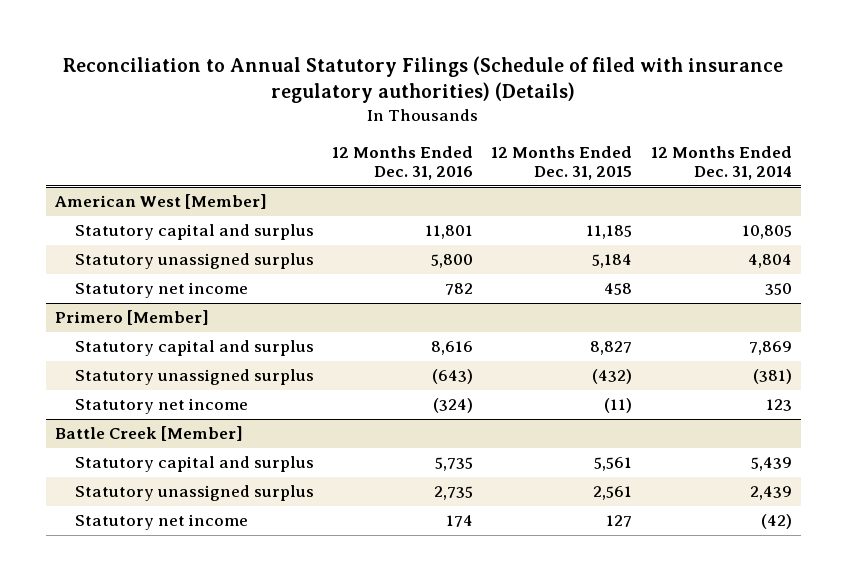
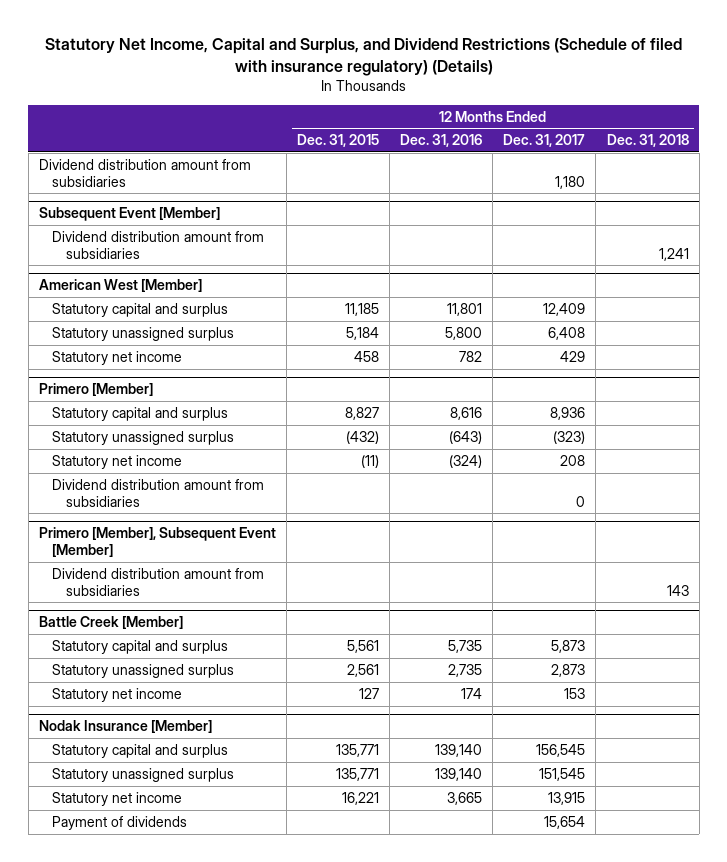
[63,56,784,104] Reconciliation to Annual Statutory Filings (Schedule of filed with insurance regulatory authorities) (Details) -> [44,37,682,76] Statutory Net Income, Capital and Surplus, and Dividend Restrictions (Schedule of filed with insurance regulatory) (Details)
[650,145,792,181] 12 Months Ended Dec. 31, 2014 -> none
none -> [503,134,586,148] Dec. 31, 2017
none -> [606,134,689,148] Dec. 31, 2018
none -> [38,158,251,187] Dividend distribution amount from subsidiaries
none -> [38,207,220,222] Subsequent Event [Member]
none -> [52,230,265,259] Dividend distribution amount from subsidiaries
none -> [52,478,265,507] Dividend distribution amount from subsidiaries
none -> [38,527,276,558] Primero [Member], Subsequent Event [Member]
none -> [52,567,265,596] Dividend distribution amount from subsidiaries
none -> [38,720,212,734] Nodak Insurance [Member]
none -> [52,743,229,758] Statutory capital and surplus
none -> [52,767,235,782] Statutory unassigned surplus
none -> [52,791,183,806] Statutory net income
none -> [52,815,188,830] Payment of dividends

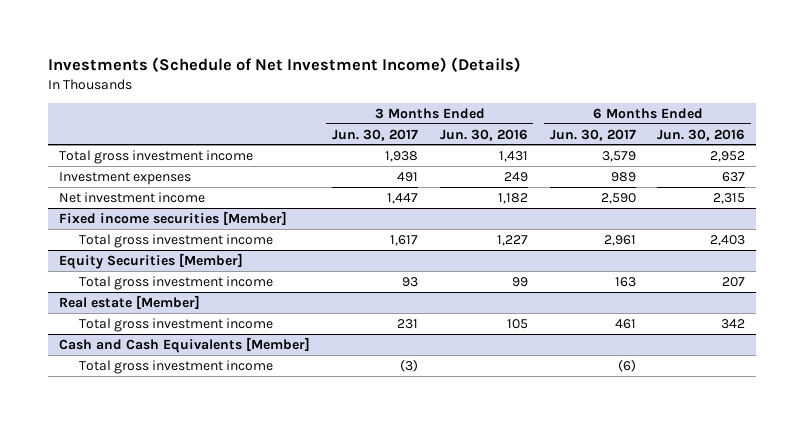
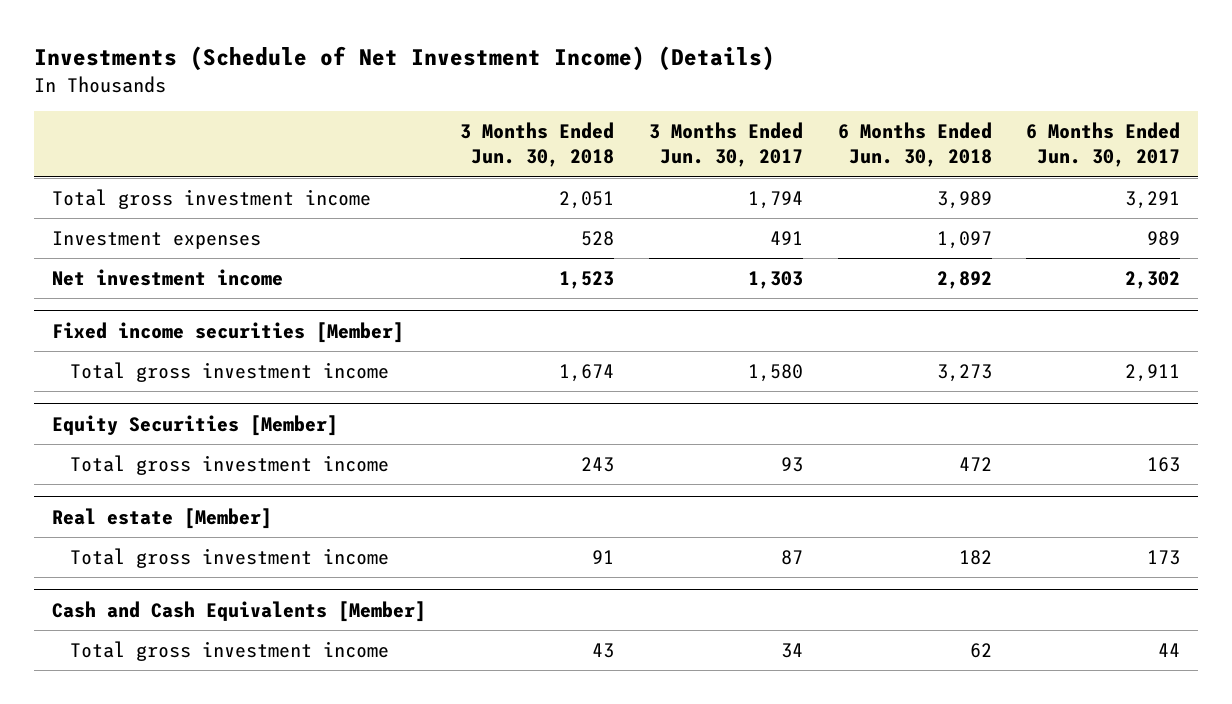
[439,128,528,141] Jun. 30, 2016 -> none
[657,128,746,141] Jun. 30, 2016 -> none
none -> [460,122,615,168] 3 Months Ended Jun. 30, 2018
none -> [837,122,992,168] 6 Months Ended Jun. 30, 2018
[384,150,418,162] 1,938 -> [748,191,804,210] 1,794
[601,150,636,162] 3,579 -> [1125,191,1181,210] 3,291
[386,192,418,204] 1,447 -> [748,271,804,290] 1,303
[600,192,636,204] 2,590 -> [1125,271,1181,290] 2,302
[389,234,418,246] 1,617 -> [748,364,804,383] 1,580
[603,234,636,246] 2,961 -> [1125,364,1181,383] 2,911
[396,318,418,329] 231 -> [781,550,804,566] 87
[614,318,636,329] 461 -> [1147,550,1181,566] 173
[399,358,418,372] (3) -> [781,643,804,659] 34
[617,358,636,372] (6) -> [1158,643,1181,658] 44

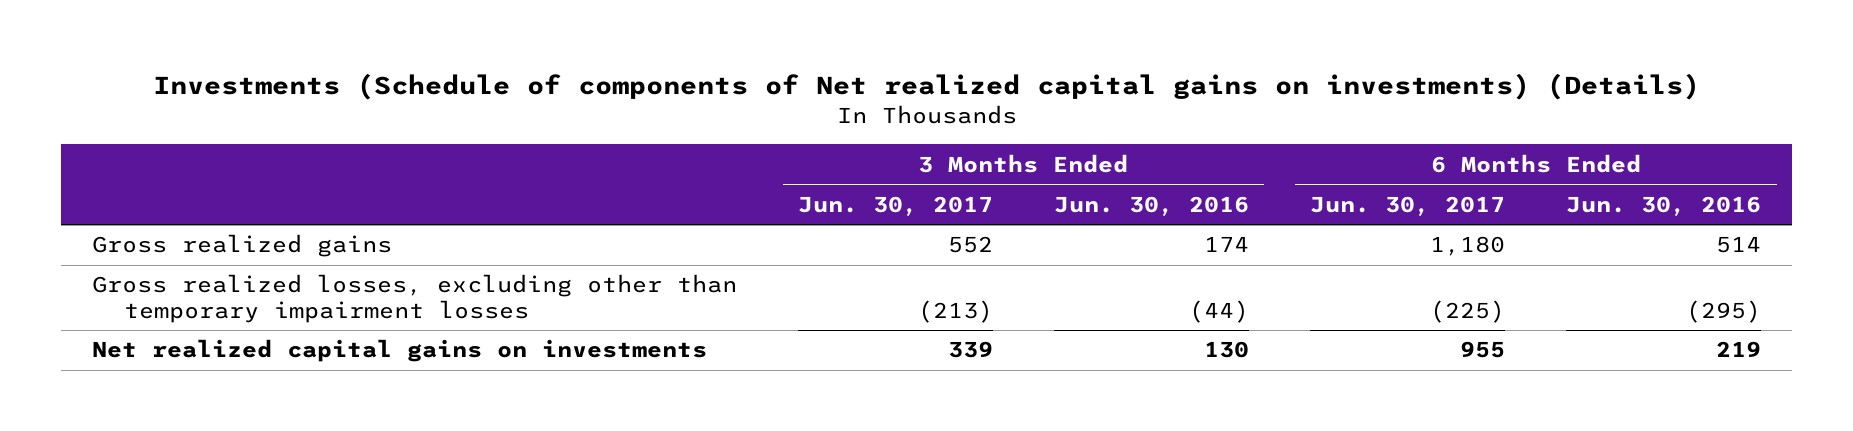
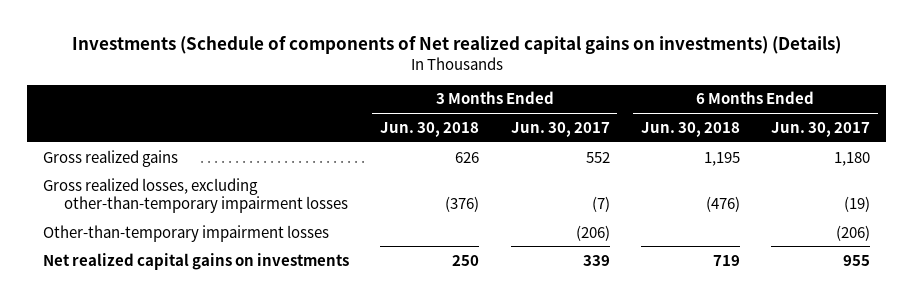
[1054,195,1250,216] Jun. 30, 2016 -> none
[1566,195,1762,216] Jun. 30, 2016 -> none
none -> [380,121,480,137] Jun. 30, 2018
none -> [640,121,740,137] Jun. 30, 2018
[91,274,737,323] Gross realized losses, excluding other than temporary impairment losses -> [42,177,349,213] Gross realized losses, excluding other-than-temporary impairment losses
[917,299,993,323] (213) -> [591,195,610,212] (7)
[1430,299,1506,323] (225) -> [844,195,871,212] (19)
none -> [42,224,329,242] Other-than-temporary impairment losses

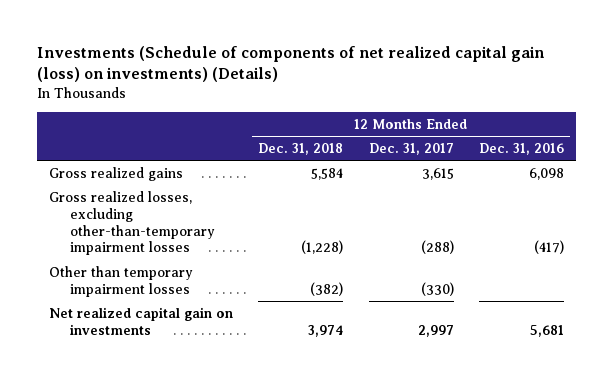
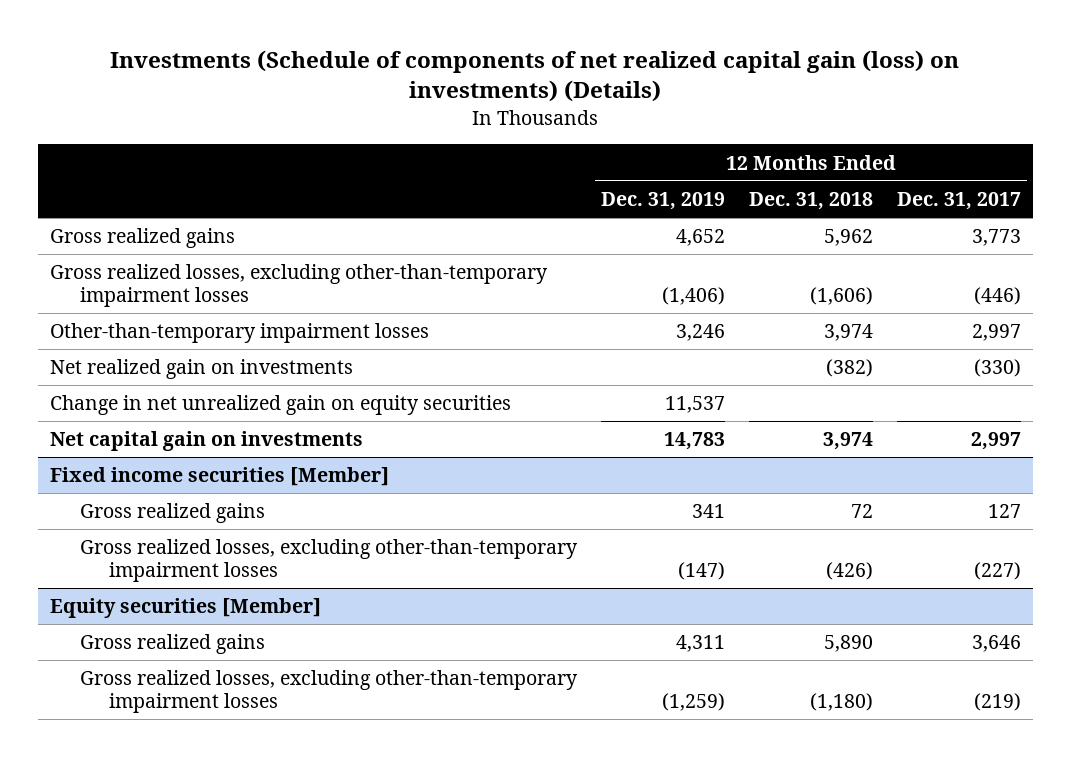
[478,142,564,155] Dec. 31, 2016 -> none
none -> [600,192,725,211] Dec. 31, 2019
[311,167,344,180] 5,584 -> [823,229,873,247] 5,962
[421,167,454,180] 3,615 -> [971,229,1021,247] 3,773
[301,240,344,255] (1,228) -> [809,287,873,306] (1,606)
[420,240,454,255] (288) -> [973,287,1021,306] (446)
[49,265,194,297] Other than temporary impairment losses -> [49,323,429,344] Other-than-temporary impairment losses
[310,281,344,296] (382) -> [823,324,873,342] 3,974
[420,281,454,296] (330) -> [971,324,1021,342] 2,997
none -> [49,359,353,380] Net realized gain on investments
none -> [49,395,511,416] Change in net unrealized gain on equity securities
[49,306,234,335] Net realized capital gain on investments -> [49,431,363,452] Net capital gain on investments
none -> [49,467,389,487] Fixed income securities [Member]
none -> [79,503,265,524] Gross realized gains
none -> [79,539,578,583] Gross realized losses, excluding other-than-temporary impairment losses
none -> [49,598,321,619] Equity securities [Member]
none -> [79,634,265,655] Gross realized gains
none -> [79,670,578,714] Gross realized losses, excluding other-than-temporary impairment losses

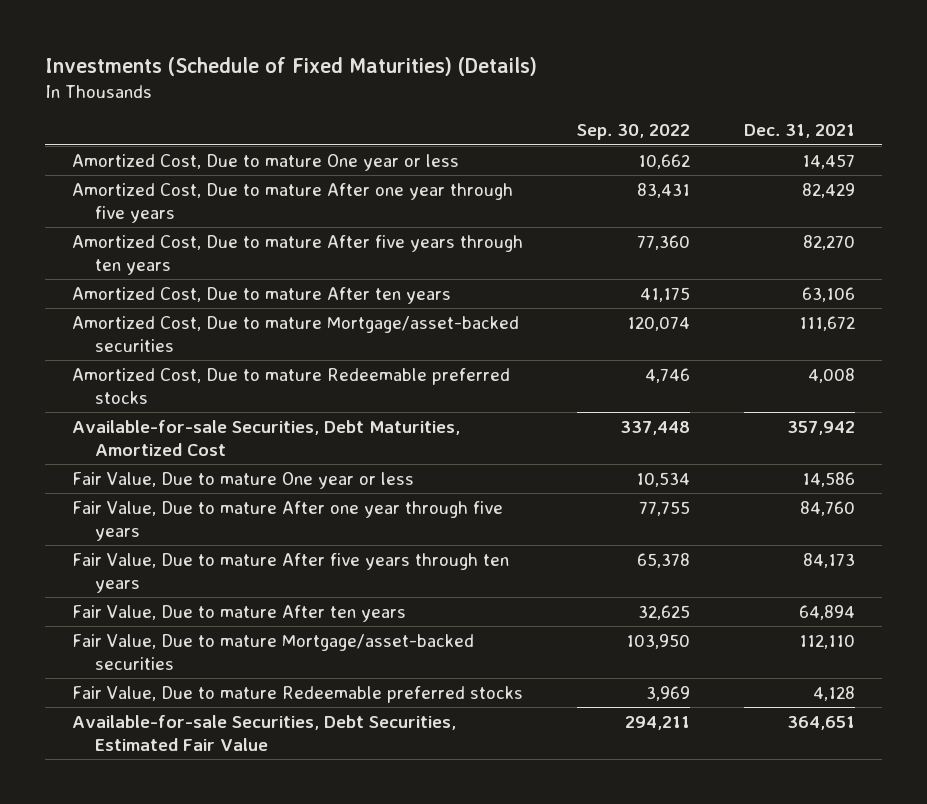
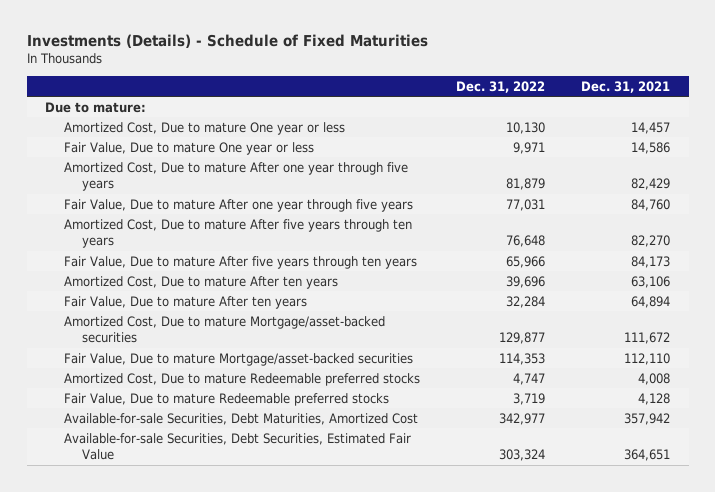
[44,56,537,76] Investments (Schedule of Fixed Maturities) (Details) -> [26,34,428,49] Investments (Details) - Schedule of Fixed Maturities
[576,124,690,141] Sep. 30, 2022 -> none
none -> [456,80,546,93] Dec. 31, 2022
none -> [45,101,147,113] Due to mature:
[71,182,513,223] Amortized Cost, Due to mature After one year through five years -> [63,161,408,192] Amortized Cost, Due to mature After one year through five years
[71,234,523,275] Amortized Cost, Due to mature After five years through ten years -> [63,218,412,249] Amortized Cost, Due to mature After five years through ten years
[71,286,451,304] Amortized Cost, Due to mature After ten years -> [63,275,338,289] Amortized Cost, Due to mature After ten years
[71,315,519,352] Amortized Cost, Due to mature Mortgage/asset-backed securities -> [63,315,385,344] Amortized Cost, Due to mature Mortgage/asset-backed securities
[71,367,510,404] Amortized Cost, Due to mature Redeemable preferred stocks -> [63,372,420,386] Amortized Cost, Due to mature Redeemable preferred stocks
[71,419,460,456] Available-for-sale Securities, Debt Maturities, Amortized Cost -> [63,412,418,425] Available-for-sale Securities, Debt Maturities, Amortized Cost

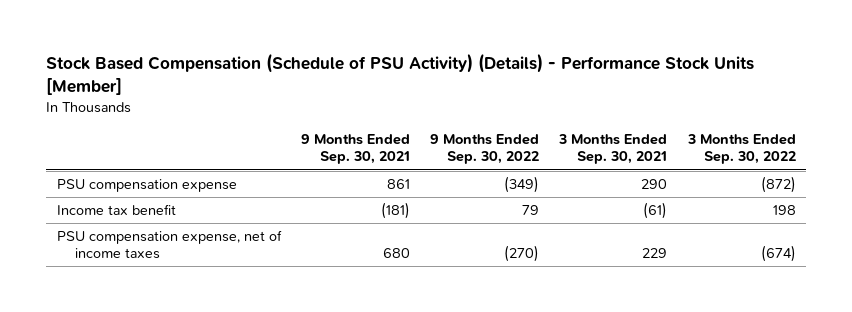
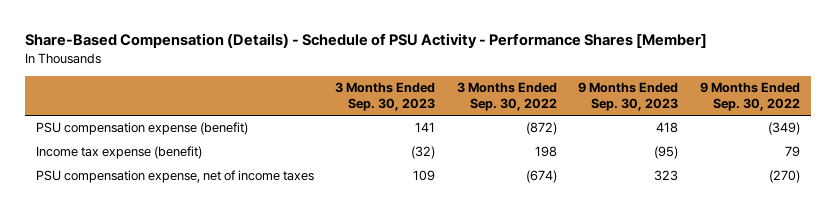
[46,53,755,95] Stock Based Compensation (Schedule of PSU Activity) (Details) - Performance Stock Units [Member] -> [24,33,707,49] Share-Based Compensation (Details) - Schedule of PSU Activity - Performance Shares [Member]
[300,134,410,165] 9 Months Ended Sep. 30, 2021 -> none
[558,134,668,165] 3 Months Ended Sep. 30, 2021 -> none
none -> [335,82,436,112] 3 Months Ended Sep. 30, 2023
none -> [578,82,679,112] 9 Months Ended Sep. 30, 2023
[56,179,237,193] PSU compensation expense -> [35,122,248,136] PSU compensation expense (benefit)
[56,204,176,216] Income tax benefit -> [35,146,202,160] Income tax expense (benefit)

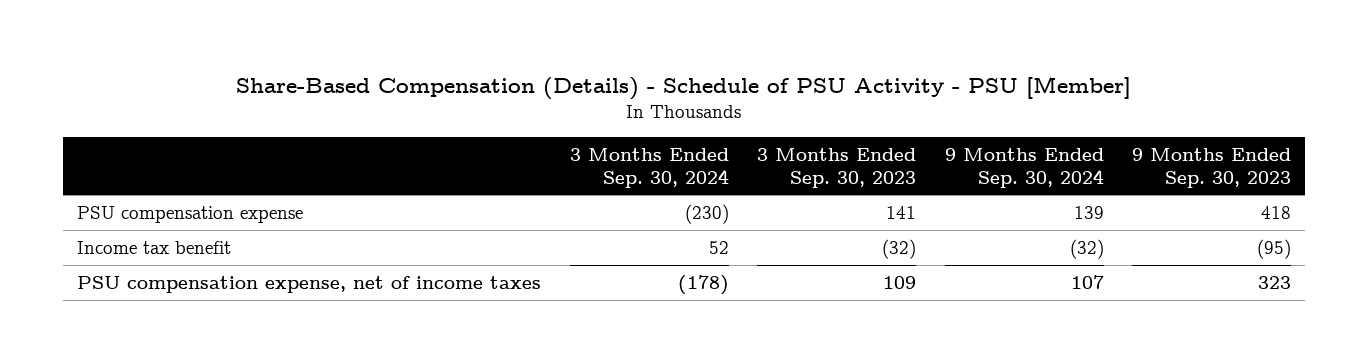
[24,33,707,49] Share-Based Compensation (Details) - Schedule of PSU Activity - Performance Shares [Member] -> [236,75,1132,100] Share-Based Compensation (Details) - Schedule of PSU Activity - PSU [Member]
[456,82,557,112] 3 Months Ended Sep. 30, 2022 -> none
[699,82,800,112] 9 Months Ended Sep. 30, 2022 -> none
none -> [569,147,729,188] 3 Months Ended Sep. 30, 2024
none -> [944,147,1104,188] 9 Months Ended Sep. 30, 2024
[35,122,248,136] PSU compensation expense (benefit) -> [77,205,304,223] PSU compensation expense
[35,146,202,160] Income tax expense (benefit) -> [77,240,232,254] Income tax benefit

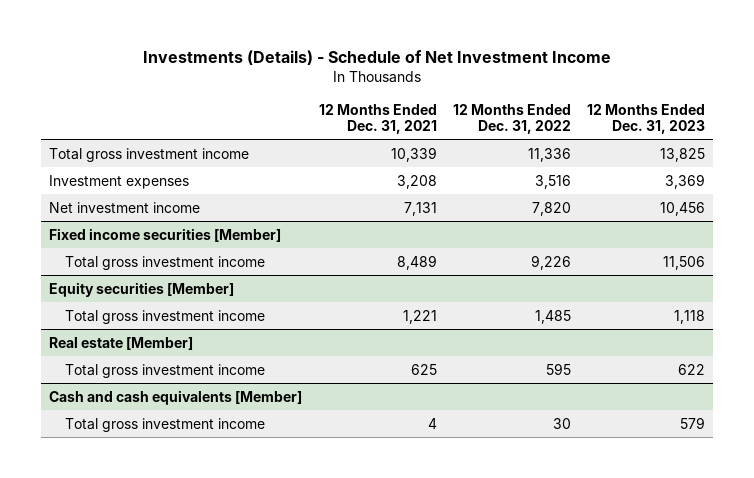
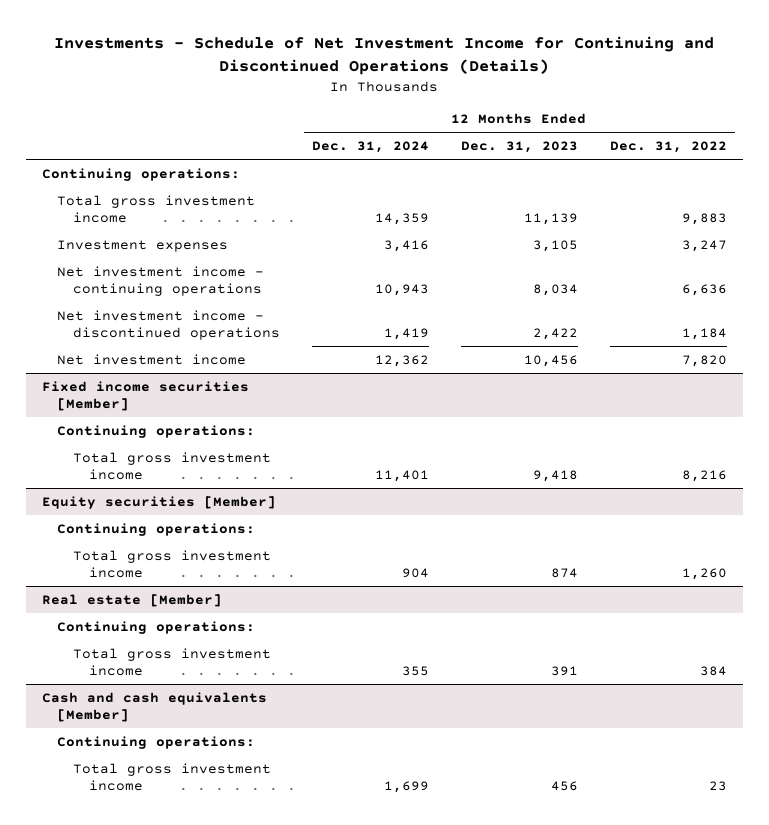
[143,49,612,65] Investments (Details) - Schedule of Net Investment Income -> [54,36,715,76] Investments - Schedule of Net Investment Income for Continuing and Discontinued Operations (Details)
[318,103,437,134] 12 Months Ended Dec. 31, 2021 -> none
none -> [311,141,429,154] Dec. 31, 2024
none -> [41,167,240,181] Continuing operations:
[527,147,571,162] 11,336 -> [681,212,727,225] 9,883
[660,147,706,162] 13,825 -> [523,212,578,225] 11,139
[534,174,571,189] 3,516 -> [681,239,727,252] 3,247
[665,173,706,189] 3,369 -> [532,239,578,252] 3,105
none -> [57,265,265,296] Net investment income - continuing operations
none -> [57,309,281,340] Net investment income - discontinued operations
none -> [57,424,256,438] Continuing operations:
[530,254,571,270] 9,226 -> [681,469,727,482] 8,216
[663,255,706,270] 11,506 -> [532,469,578,482] 9,418
none -> [57,522,256,536] Continuing operations:
[534,309,571,324] 1,485 -> [681,567,727,580] 1,260
[674,309,706,324] 1,118 -> [550,567,578,578] 874
none -> [57,620,256,634] Continuing operations:
[545,362,571,375] 595 -> [699,665,727,676] 384
[678,363,706,375] 622 -> [550,665,578,676] 391
none -> [57,735,256,749] Continuing operations:
[552,417,571,429] 30 -> [708,780,727,791] 23
[680,416,706,429] 579 -> [550,780,578,791] 456

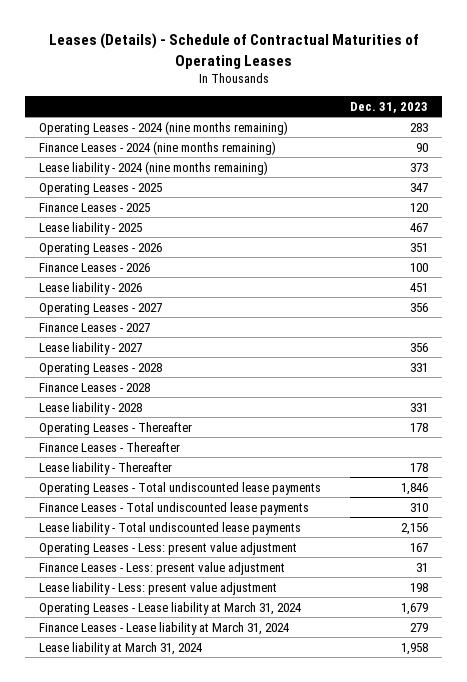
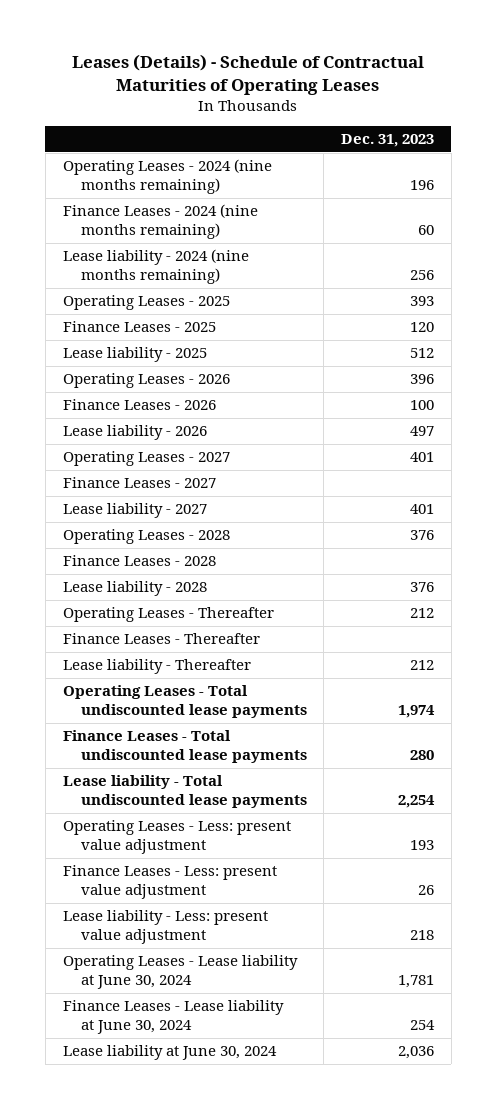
[410,122,429,132] 283 -> [409,180,434,191] 196
[416,142,429,152] 90 -> [417,225,434,236] 60
[410,162,429,172] 373 -> [409,270,434,281] 256
[410,182,429,192] 347 -> [409,296,434,307] 393
[410,222,429,232] 467 -> [409,348,434,359] 512
[410,242,429,252] 351 -> [409,374,434,385] 396
[410,282,429,292] 451 -> [409,426,434,437] 497
[410,302,429,312] 356 -> [409,452,434,463] 401
[410,342,429,352] 356 -> [409,504,434,515] 401
[410,362,429,372] 331 -> [409,530,434,541] 376
[410,402,429,412] 331 -> [409,582,434,593] 376
[410,422,429,432] 178 -> [409,608,434,619] 212
[410,462,429,472] 178 -> [409,660,434,671] 212
[401,482,429,495] 1,846 -> [397,705,435,719] 1,974
[410,502,429,512] 310 -> [409,750,434,761] 280
[401,522,429,535] 2,156 -> [397,795,435,809] 2,254
[410,542,429,552] 167 -> [409,840,434,851] 193
[416,562,429,572] 31 -> [417,885,434,896] 26
[410,582,429,592] 198 -> [409,930,434,941] 218
[39,601,303,615] Operating Leases - Lease liability at March 31, 2024 -> [62,955,298,990] Operating Leases - Lease liability at June 30, 2024
[401,602,429,615] 1,679 -> [397,975,434,989] 1,781
[39,621,291,635] Finance Leases - Lease liability at March 31, 2024 -> [62,1000,284,1035] Finance Leases - Lease liability at June 30, 2024
[410,622,429,632] 279 -> [409,1020,435,1031] 254
[39,641,204,655] Lease liability at March 31, 2024 -> [62,1045,277,1061] Lease liability at June 30, 2024
[401,642,429,655] 1,958 -> [397,1046,434,1060] 2,036

